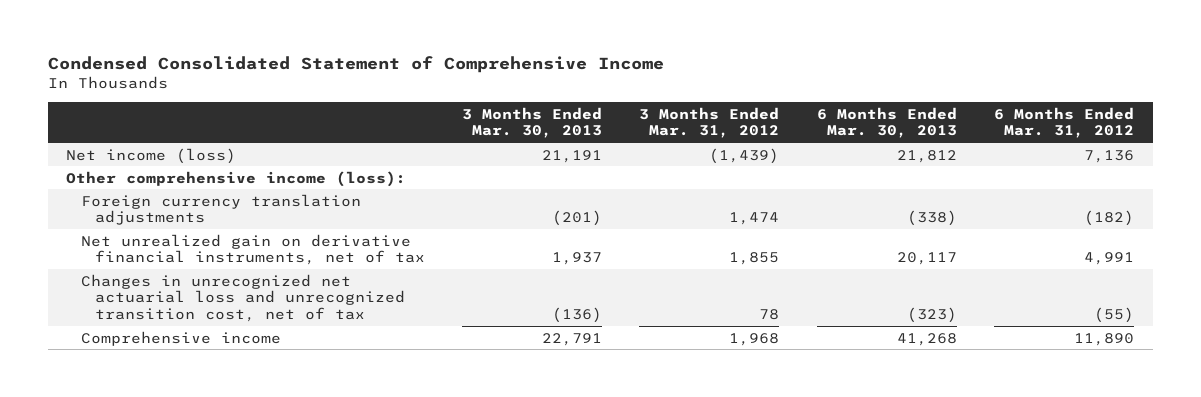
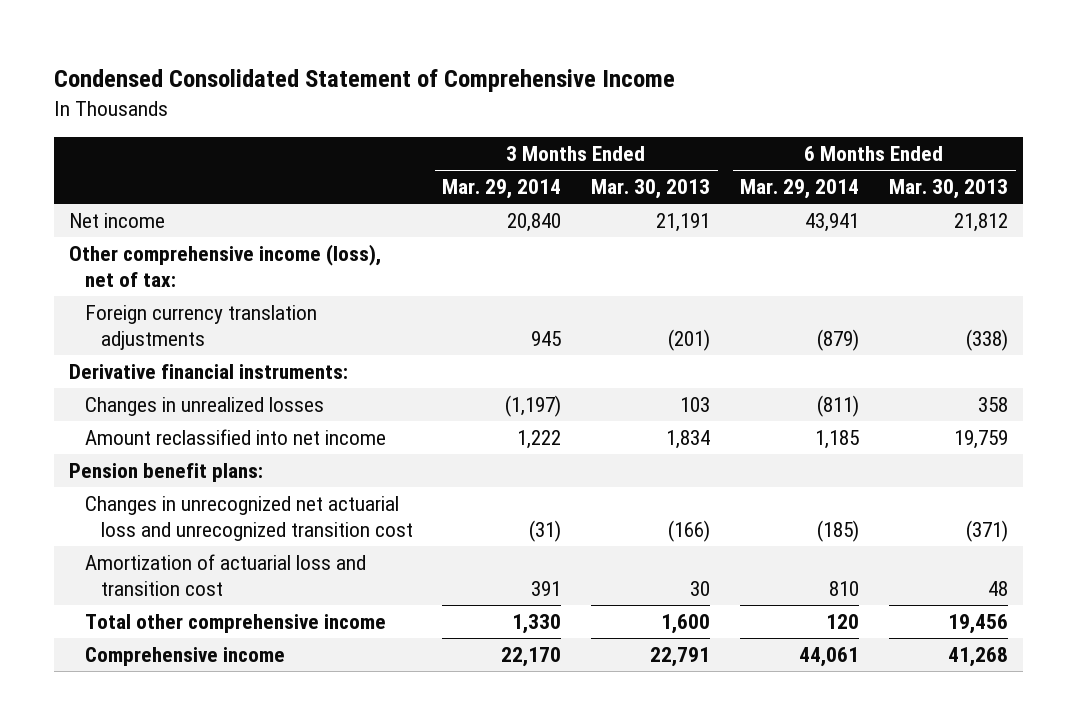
[639,106,780,139] 3 Months Ended Mar. 31, 2012 -> none
[994,106,1135,139] 6 Months Ended Mar. 31, 2012 -> none
none -> [442,179,562,200] Mar. 29, 2014
none -> [740,179,860,200] Mar. 29, 2014
[66,147,237,164] Net income (loss) -> [69,213,166,229] Net income
[66,170,407,187] Other comprehensive income (loss): -> [69,244,382,287] Other comprehensive income (loss), net of tax:
[80,233,425,266] Net unrealized gain on derivative financial instruments, net of tax -> none
none -> [69,364,349,380] Derivative financial instruments:
none -> [84,397,324,417] Changes in unrealized losses
none -> [84,429,386,446] Amount reclassified into net income
none -> [69,463,264,483] Pension benefit plans:
[80,273,405,323] Changes in unrecognized net actuarial loss and unrecognized transition cost, net of tax -> [84,496,413,541] Changes in unrecognized net actuarial loss and unrecognized transition cost
[552,307,603,324] (136) -> [668,519,711,542] (166)
[906,307,957,324] (323) -> [966,519,1009,542] (371)
none -> [84,554,366,596] Amortization of actuarial loss and transition cost
none -> [84,614,386,634] Total other comprehensive income

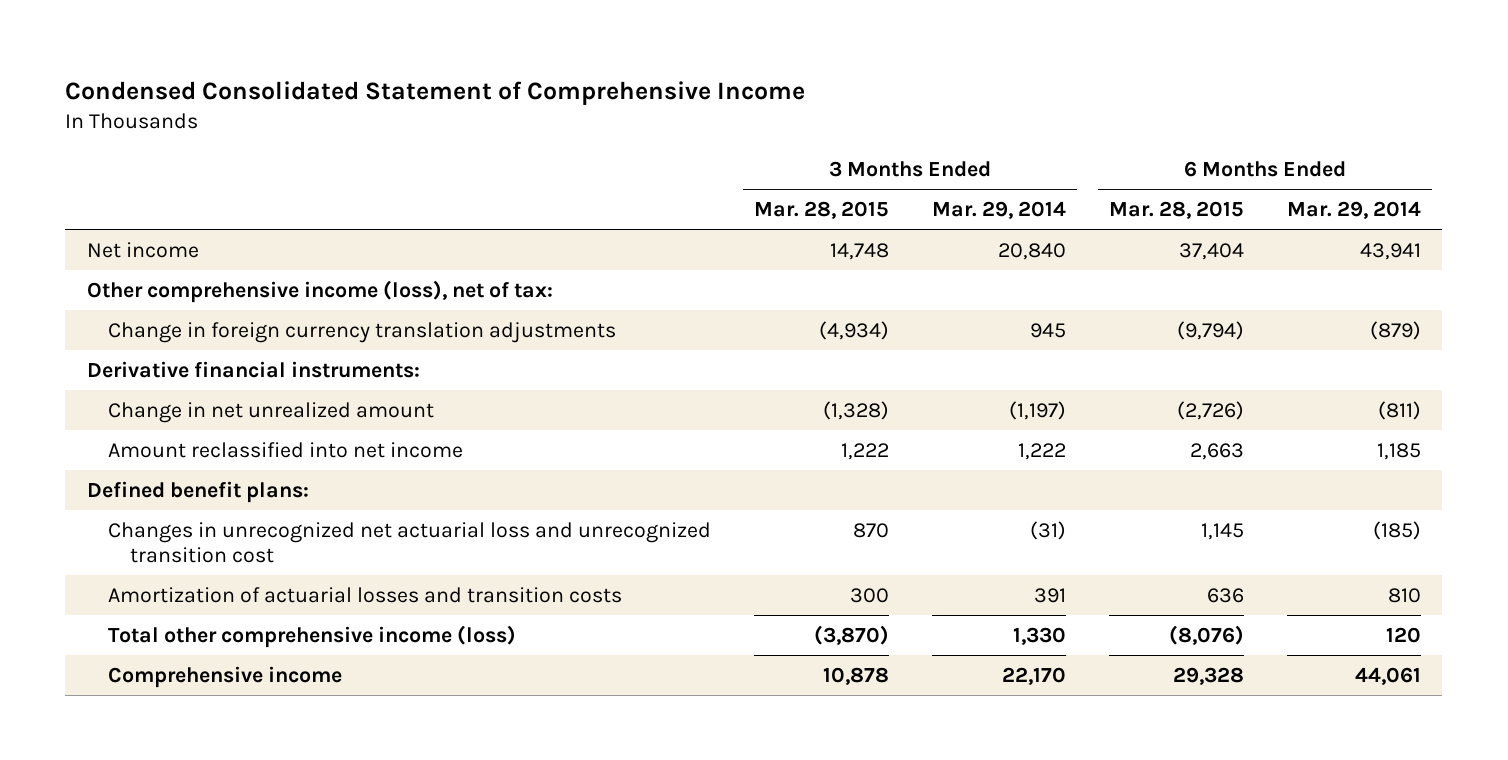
[591,179,711,200] Mar. 30, 2013 -> none
[889,179,1009,200] Mar. 30, 2013 -> none
none -> [754,201,890,220] Mar. 28, 2015
none -> [1109,201,1245,220] Mar. 28, 2015
[84,305,317,350] Foreign currency translation adjustments -> [108,321,617,343] Change in foreign currency translation adjustments
[84,397,324,417] Changes in unrealized losses -> [108,401,435,423] Change in net unrealized amount
[69,463,264,483] Pension benefit plans: -> [86,480,309,503] Defined benefit plans:
[84,554,366,596] Amortization of actuarial loss and transition cost -> [108,586,623,603] Amortization of actuarial losses and transition costs
[84,614,386,634] Total other comprehensive income -> [108,624,517,648] Total other comprehensive income (loss)

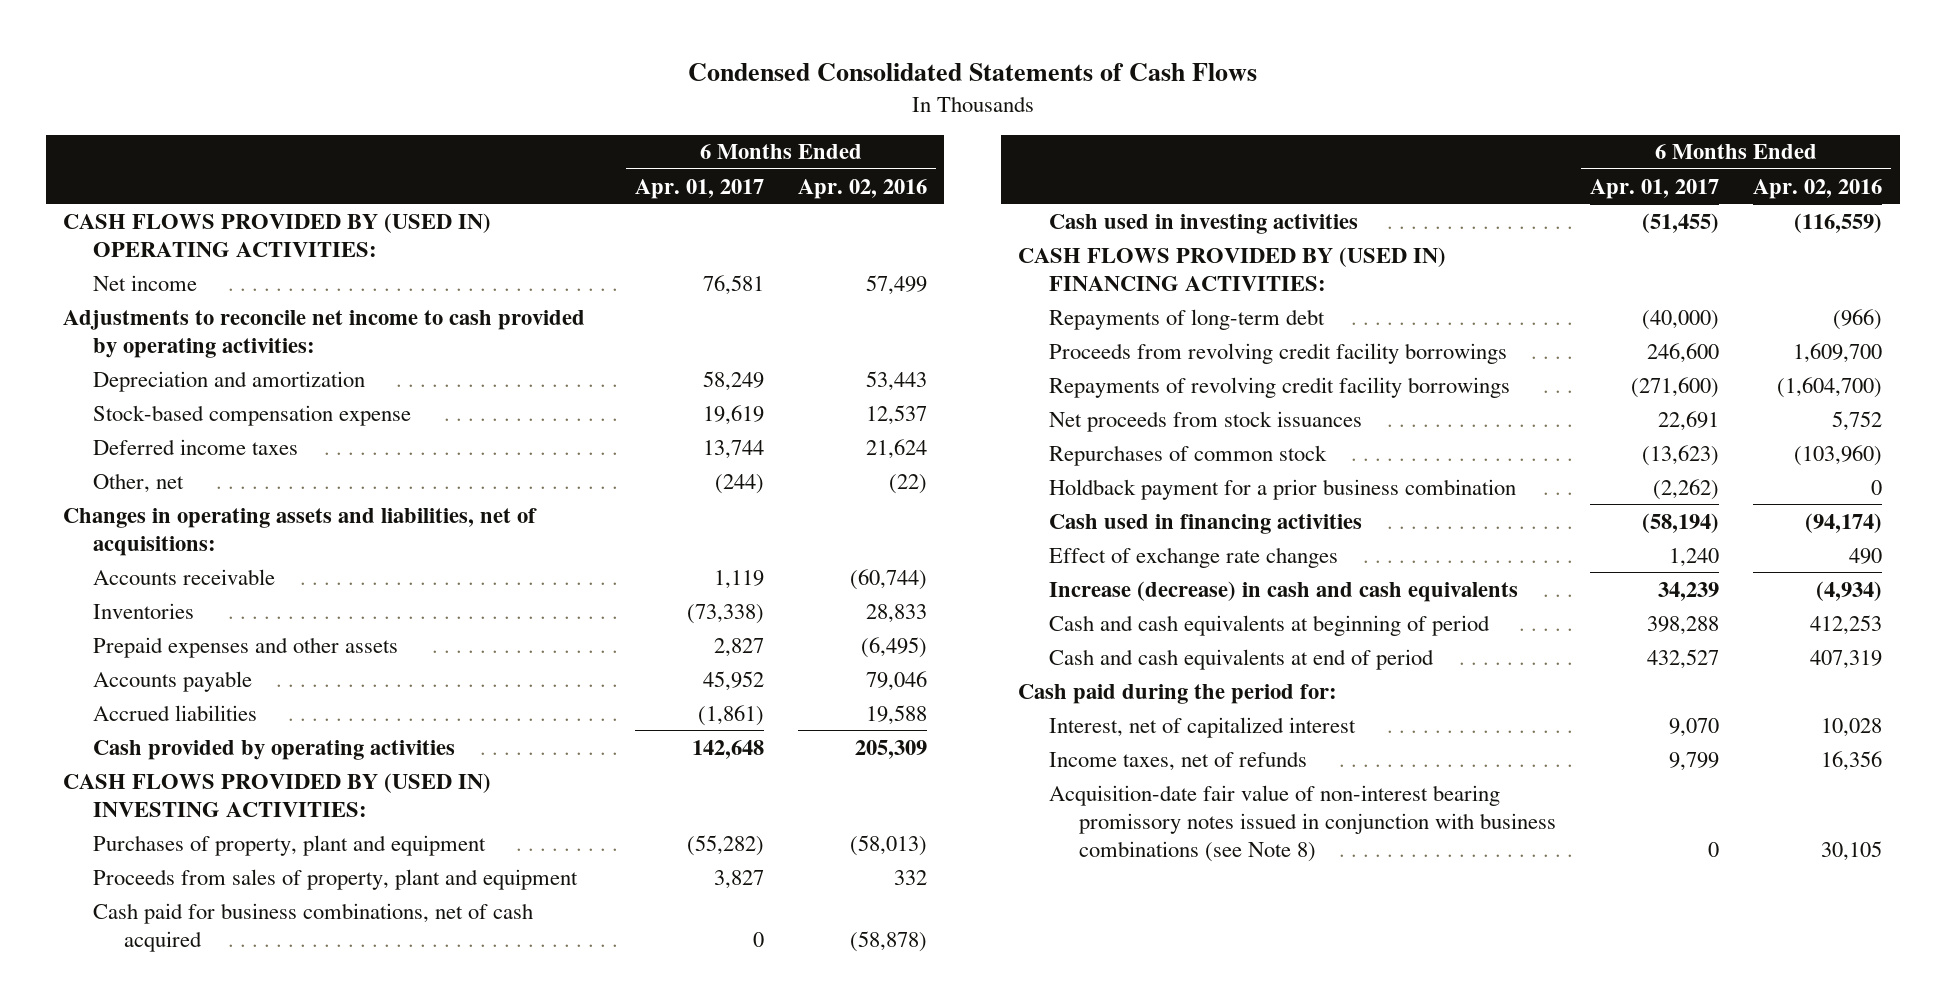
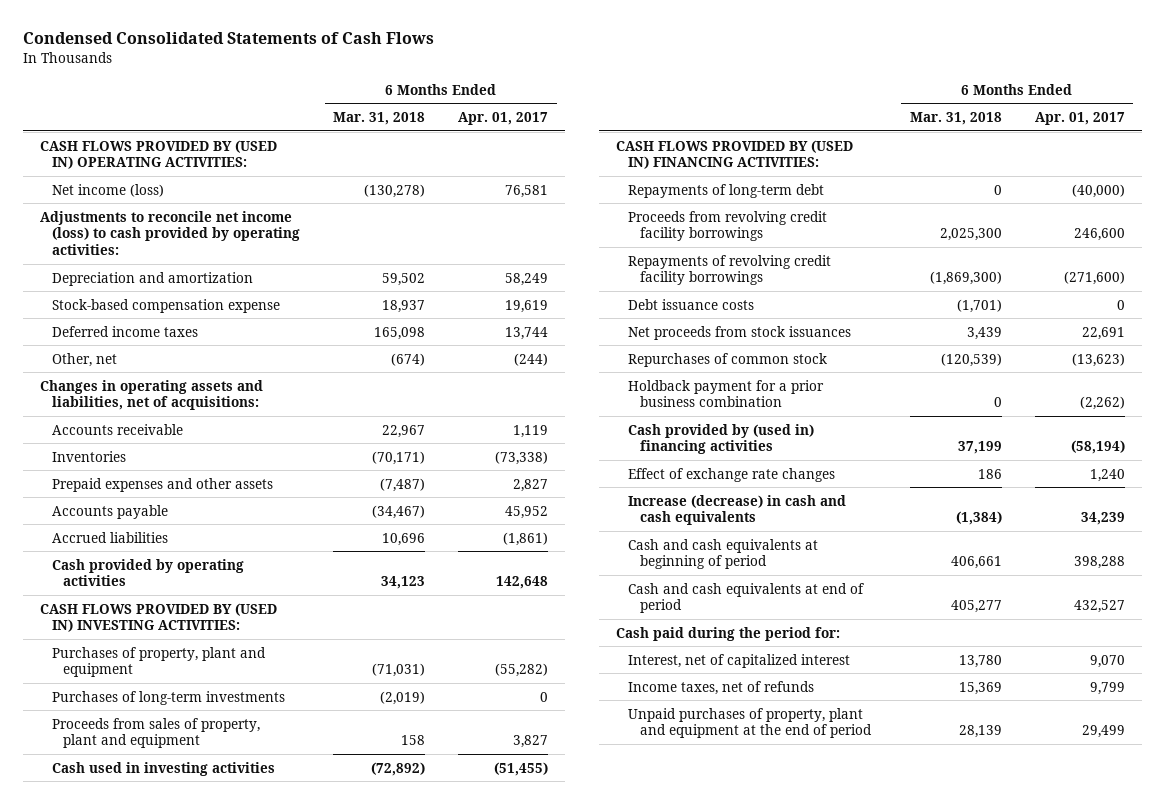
[798,178,928,199] Apr. 02, 2016 -> none
none -> [332,112,425,126] Mar. 31, 2018
[93,274,198,291] Net income -> [51,183,164,197] Net income (loss)
[63,309,586,358] Adjustments to reconcile net income to cash provided by operating activities: -> [39,210,300,255] Adjustments to reconcile net income (loss) to cash provided by operating activities:
none -> [51,690,285,705] Purchases of long-term investments
[93,902,534,952] Cash paid for business combinations, net of cash acquired -> none
none -> [628,298,755,310] Debt issuance costs
[1048,513,1362,534] Cash used in financing activities -> [628,423,815,455] Cash provided by (used in) financing activities
[1048,784,1556,862] Acquisition-date fair value of non-interest bearing promissory notes issued in conjunction with business combinations (see Note 8) -> none
none -> [628,707,873,739] Unpaid purchases of property, plant and equipment at the end of period

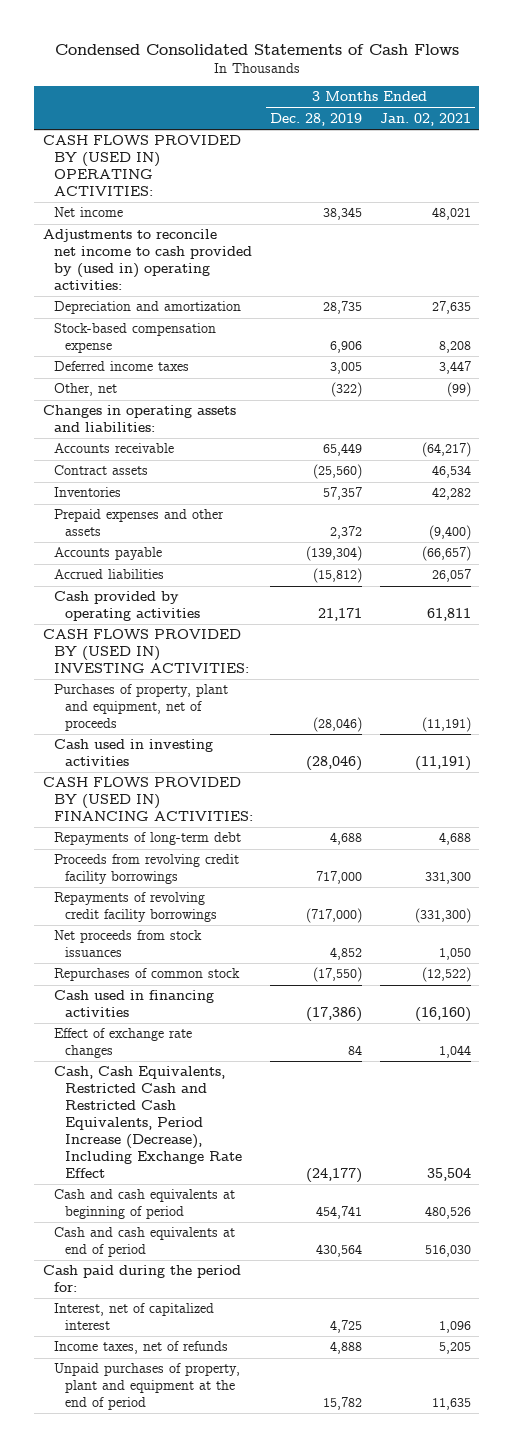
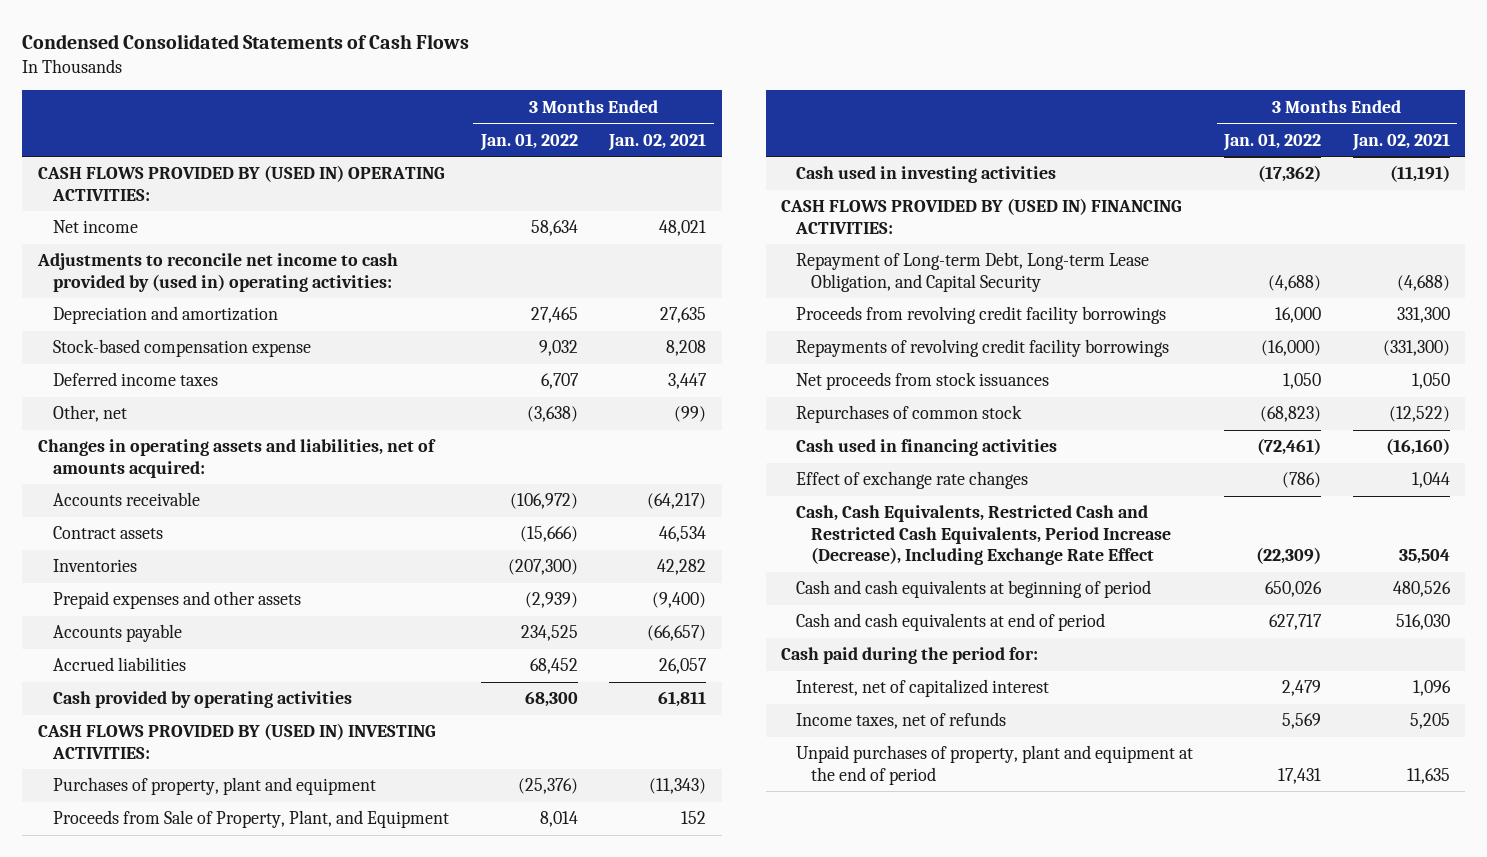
[270,112,363,126] Dec. 28, 2019 -> none
none -> [479,132,578,151] Jan. 01, 2022
[42,405,236,433] Changes in operating assets and liabilities: -> [37,439,436,478] Changes in operating assets and liabilities, net of amounts acquired:
[53,684,228,732] Purchases of property, plant and equipment, net of proceeds -> [52,777,376,796] Purchases of property, plant and equipment
[421,717,471,733] (11,191) -> [649,778,707,795] (11,343)
none -> [52,810,449,829] Proceeds from Sale of Property, Plant, and Equipment
[53,832,241,846] Repayments of long-term debt -> [796,252,1150,292] Repayment of Long-term Debt, Long-term Lease Obligation, and Capital Security
[438,832,471,846] 4,688 -> [1396,274,1450,291] (4,688)

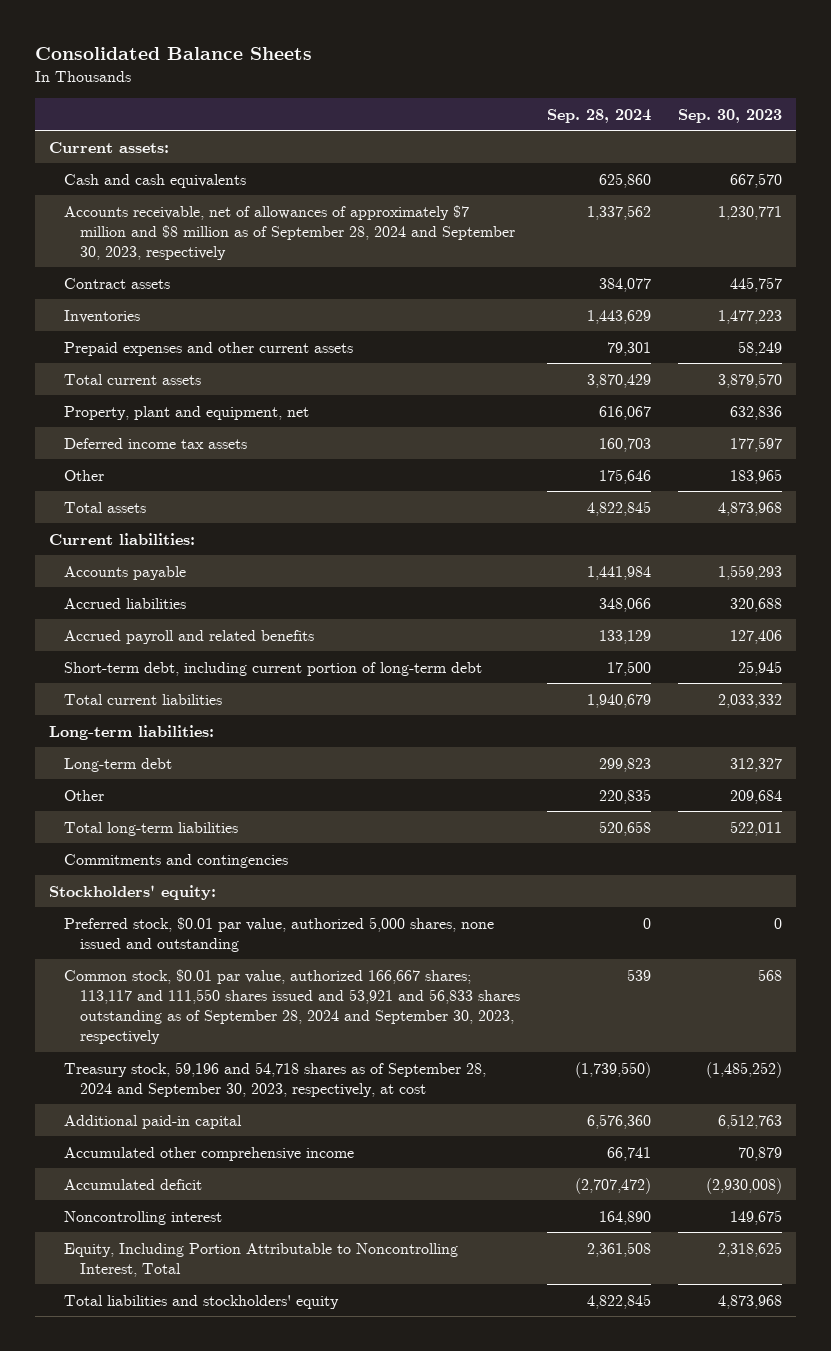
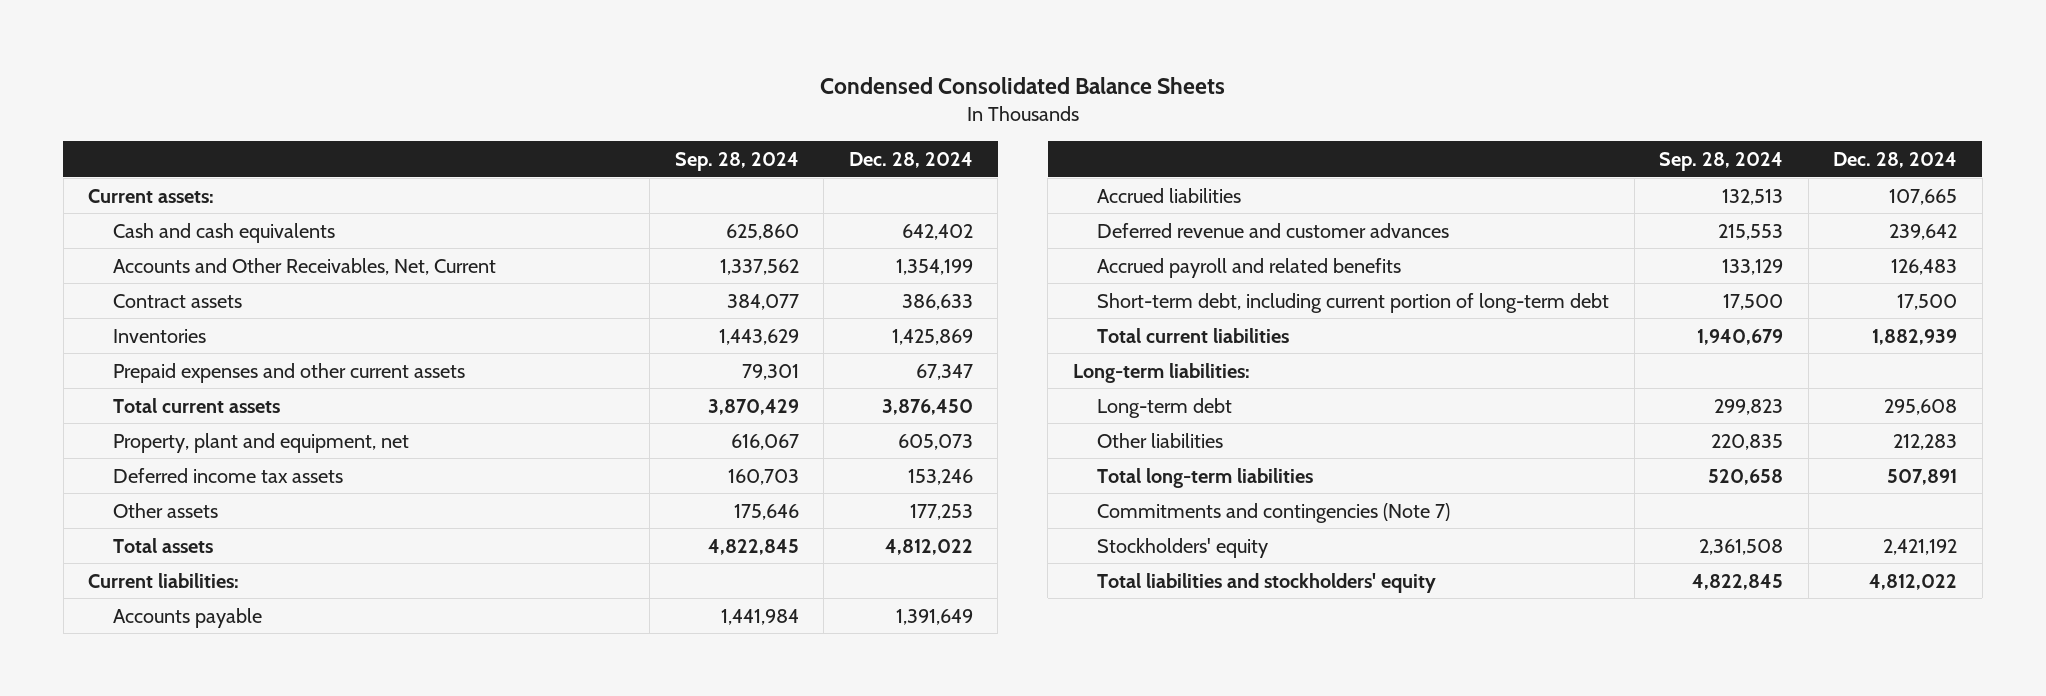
[35,47,313,61] Consolidated Balance Sheets -> [819,77,1225,95] Condensed Consolidated Balance Sheets
[678,108,783,123] Sep. 30, 2023 -> none
none -> [848,152,973,169] Dec. 28, 2024
[64,204,515,260] Accounts receivable, net of allowances of approximately $7 million and $8 million as of September 28, 2024 and September 30, 2023, respectively -> [112,257,496,275] Accounts and Other Receivables, Net, Current
[64,469,105,481] Other -> [112,502,218,518] Other assets
[598,597,651,612] 348,066 -> [1722,188,1784,205] 132,513
none -> [1097,222,1450,238] Deferred revenue and customer advances
[64,789,105,801] Other -> [1097,432,1224,448] Other liabilities
[48,884,216,900] Stockholders' equity: -> none
[64,916,495,952] Preferred stock, $0.01 par value, authorized 5,000 shares, none issued and outstanding -> none
[64,968,520,1045] Common stock, $0.01 par value, authorized 166,667 shares; 113,117 and 111,550 shares issued and 53,921 and 56,833 shares outstanding as of September 28, 2024 and September 30, 2023, respectively -> none
[64,1061,487,1097] Treasury stock, 59,196 and 54,718 shares as of September 28, 2024 and September 30, 2023, respectively, at cost -> none
[64,1114,243,1129] Additional paid-in capital -> none
[64,1146,355,1161] Accumulated other comprehensive income -> none
[64,1178,203,1190] Accumulated deficit -> none
[64,1210,223,1225] Noncontrolling interest -> none
[64,853,289,868] Commitments and contingencies -> [1097,502,1451,523] Commitments and contingencies (Note 7)
[64,1242,459,1277] Equity, Including Portion Attributable to Noncontrolling Interest, Total -> [1097,537,1269,558] Stockholders' equity

